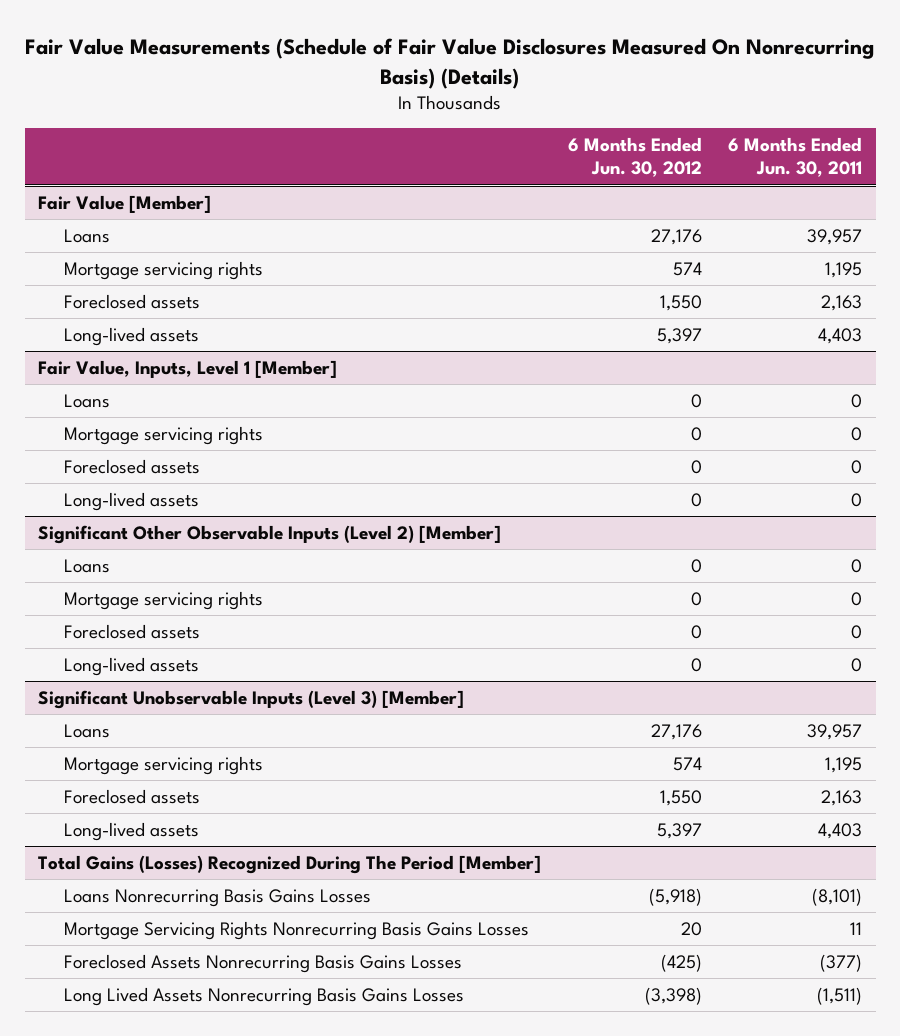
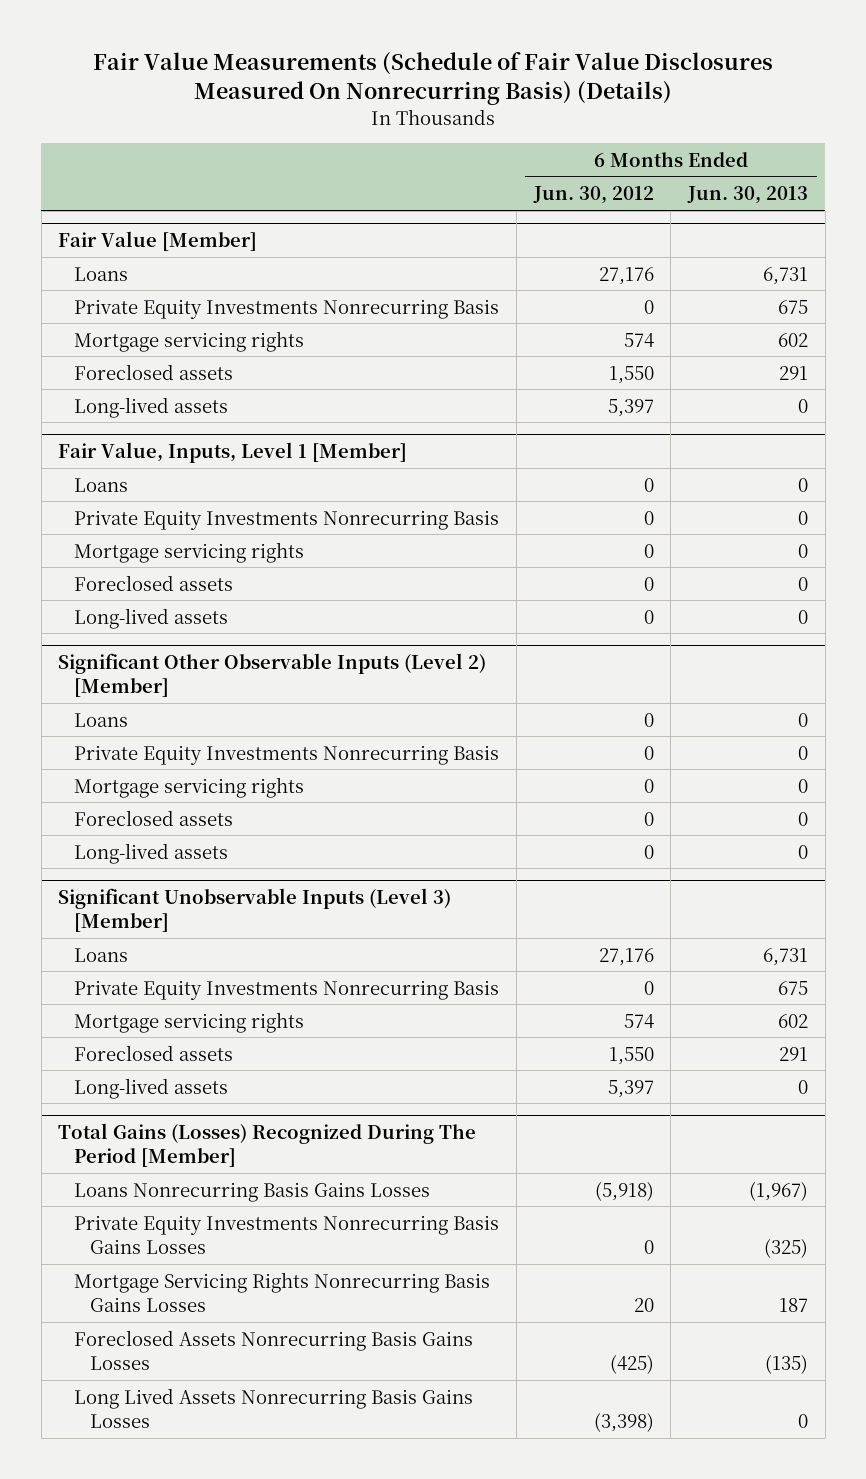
[728,136,863,178] 6 Months Ended Jun. 30, 2011 -> none
none -> [686,186,808,205] Jun. 30, 2013
none -> [74,298,500,319] Private Equity Investments Nonrecurring Basis
none -> [74,509,500,530] Private Equity Investments Nonrecurring Basis
none -> [74,744,500,765] Private Equity Investments Nonrecurring Basis
none -> [74,979,500,1000] Private Equity Investments Nonrecurring Basis
none -> [74,1214,500,1254] Private Equity Investments Nonrecurring Basis Gains Losses

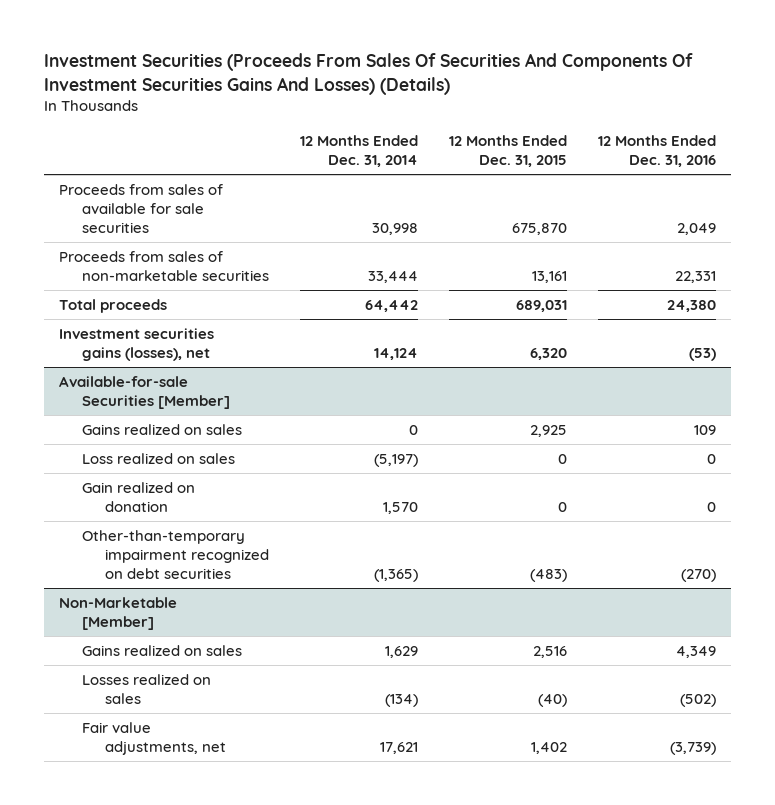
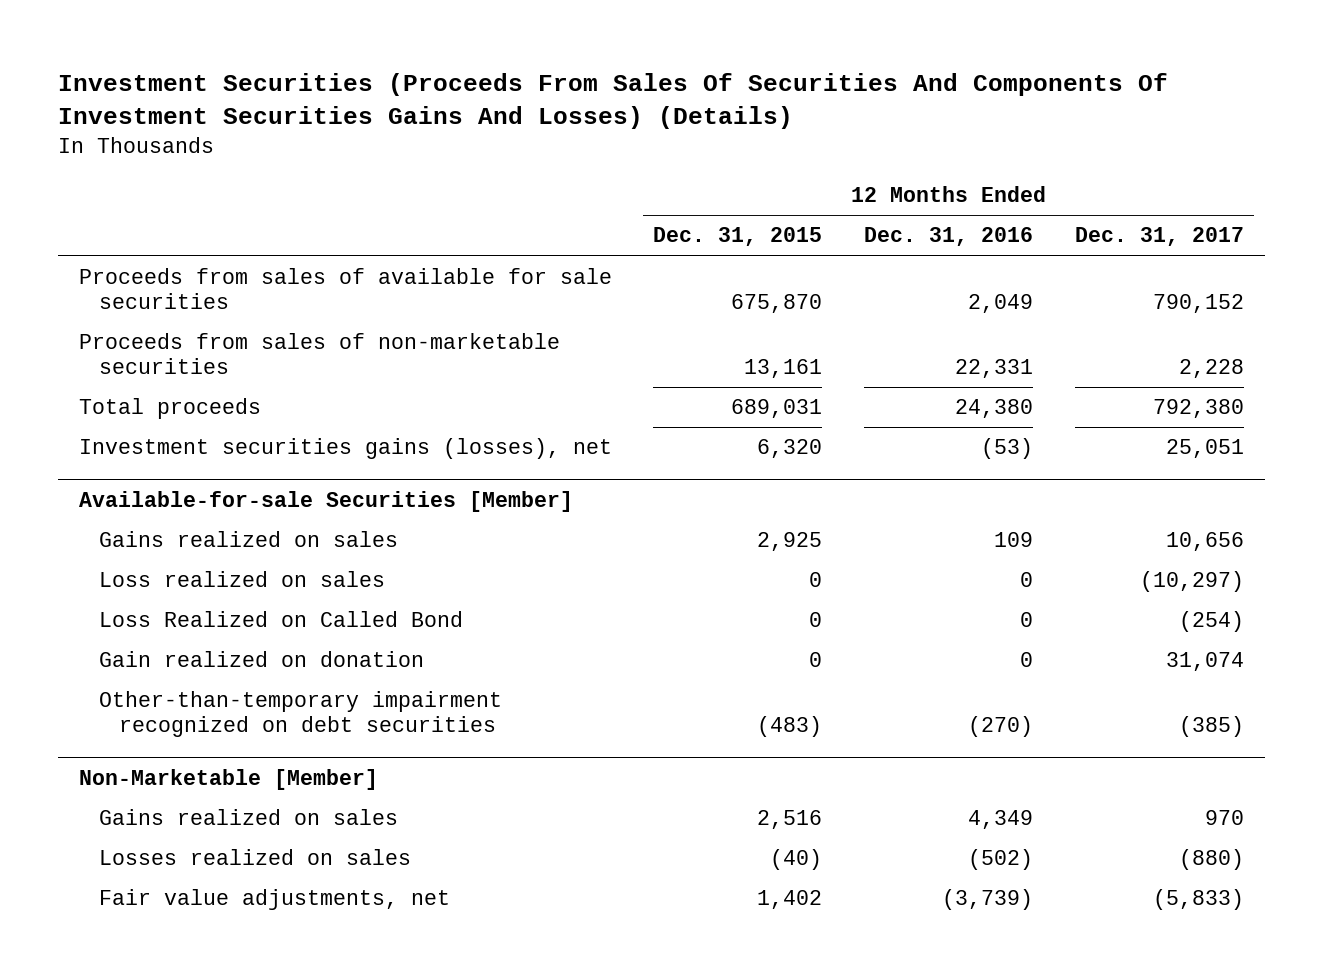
[299,135,418,168] 12 Months Ended Dec. 31, 2014 -> none
none -> [1074,227,1244,247] Dec. 31, 2017
none -> [98,611,463,628] Loss Realized on Called Bond

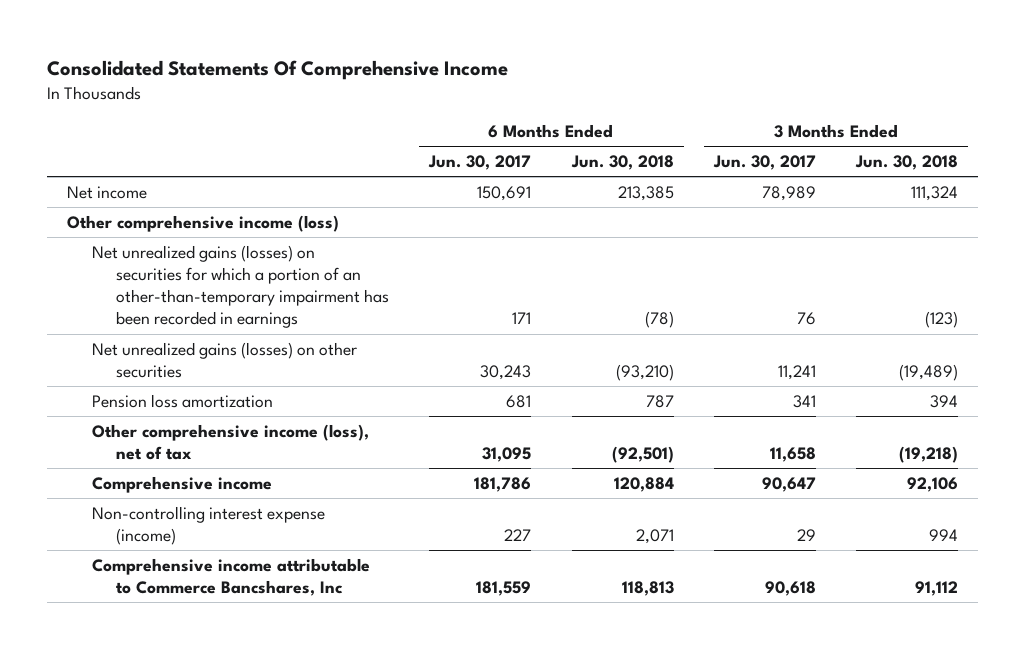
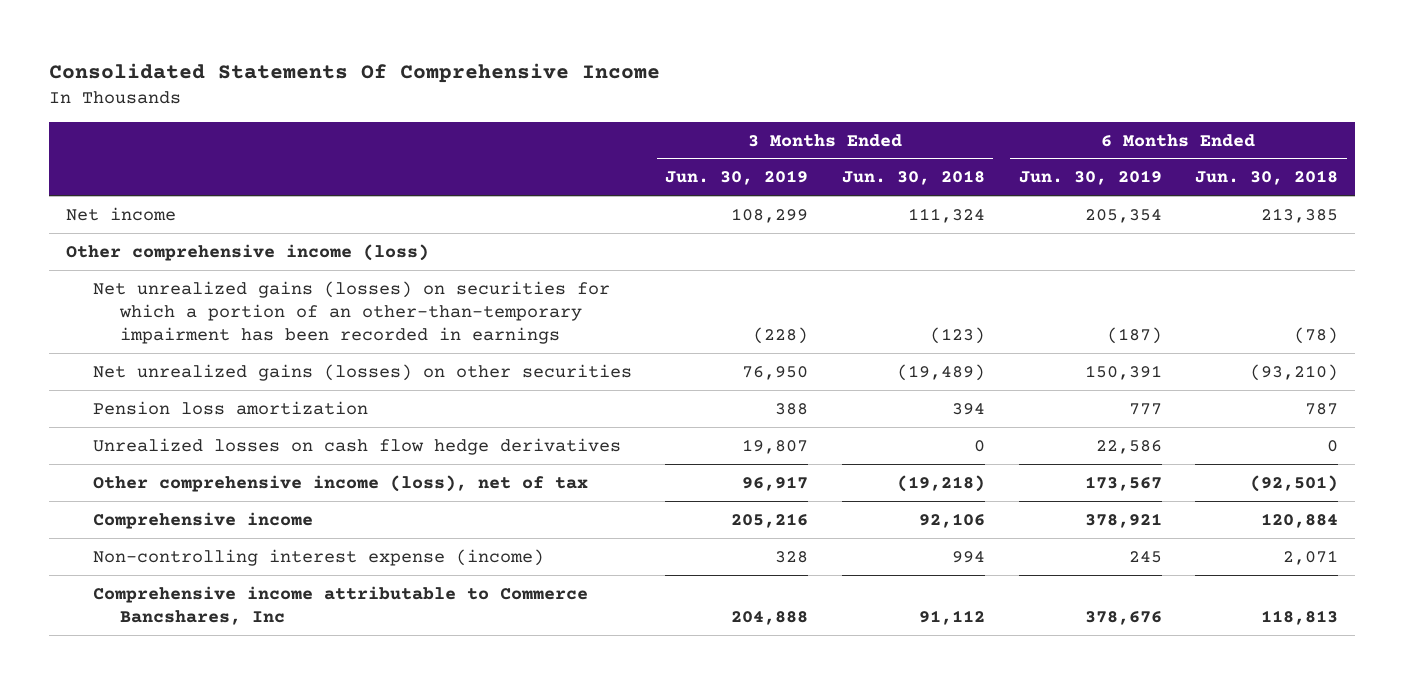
[428,155,532,171] Jun. 30, 2017 -> none
[712,155,816,171] Jun. 30, 2017 -> none
none -> [665,170,809,186] Jun. 30, 2019
none -> [1018,170,1162,186] Jun. 30, 2019
none -> [92,437,621,455] Unrealized losses on cash flow hedge derivatives

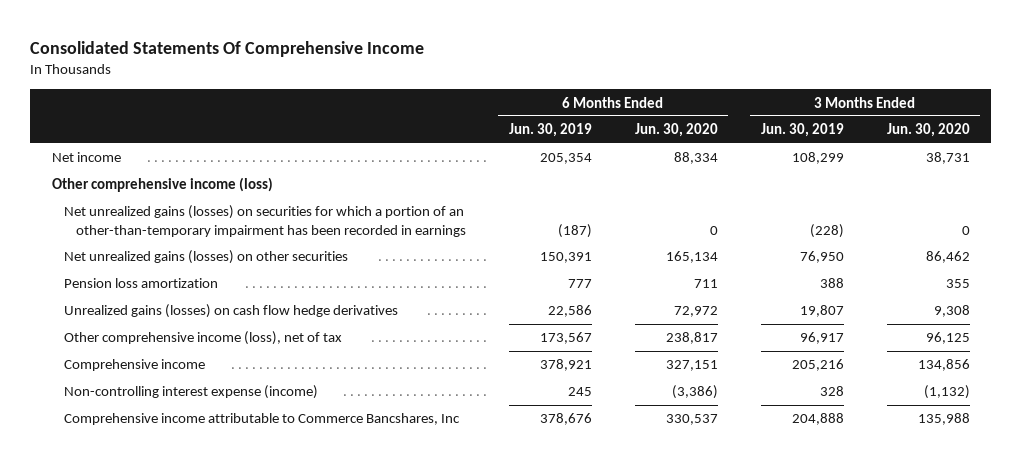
[841,170,985,186] Jun. 30, 2018 -> none
[1195,170,1339,186] Jun. 30, 2018 -> none
none -> [634,123,718,138] Jun. 30, 2020
none -> [886,123,970,138] Jun. 30, 2020
[92,437,621,455] Unrealized losses on cash flow hedge derivatives -> [63,304,398,319] Unrealized gains (losses) on cash flow hedge derivatives

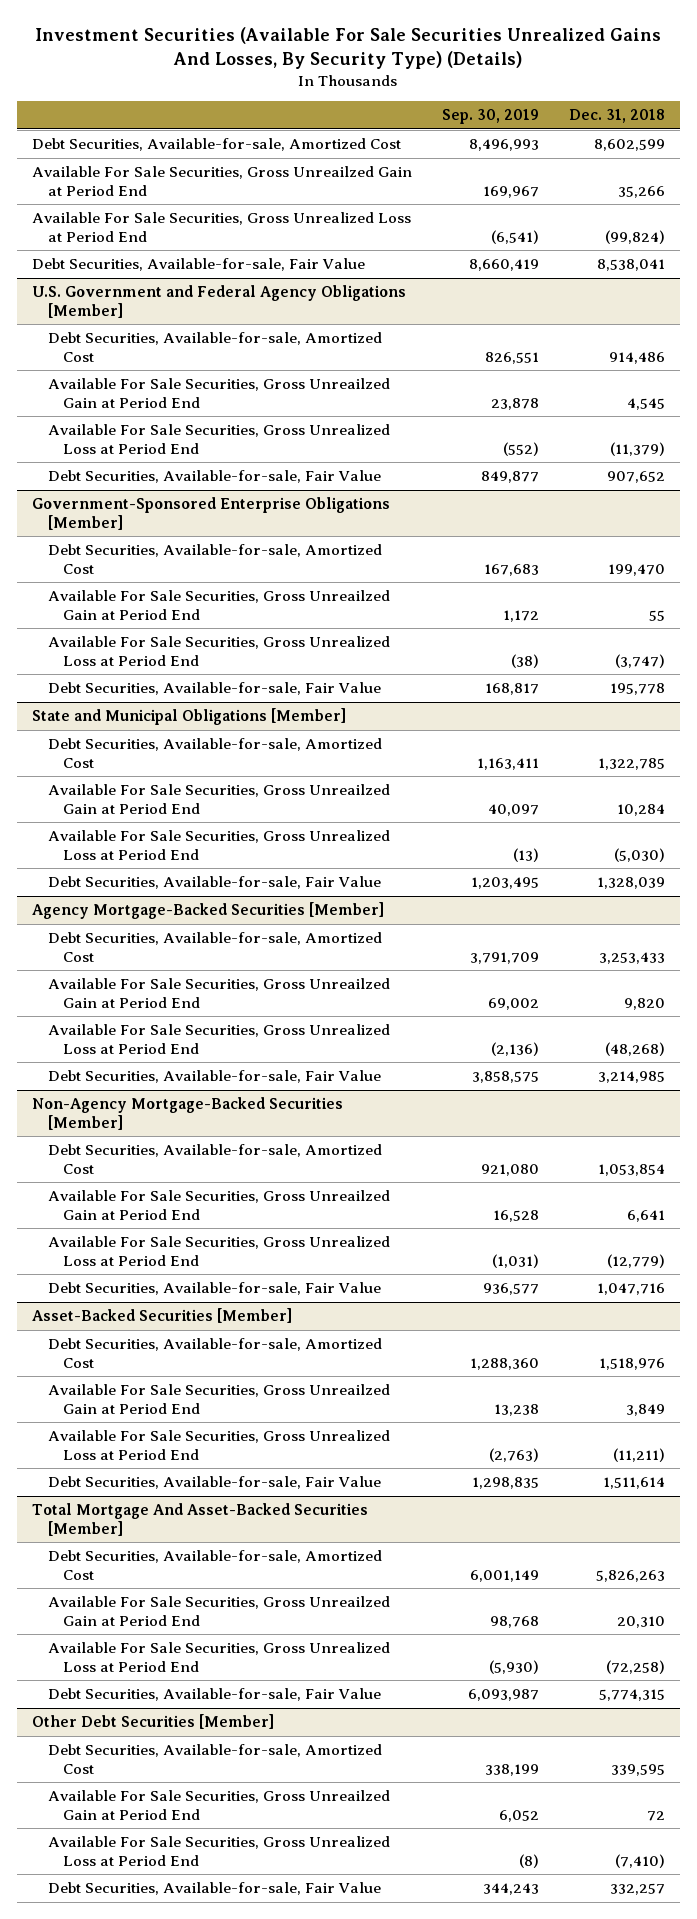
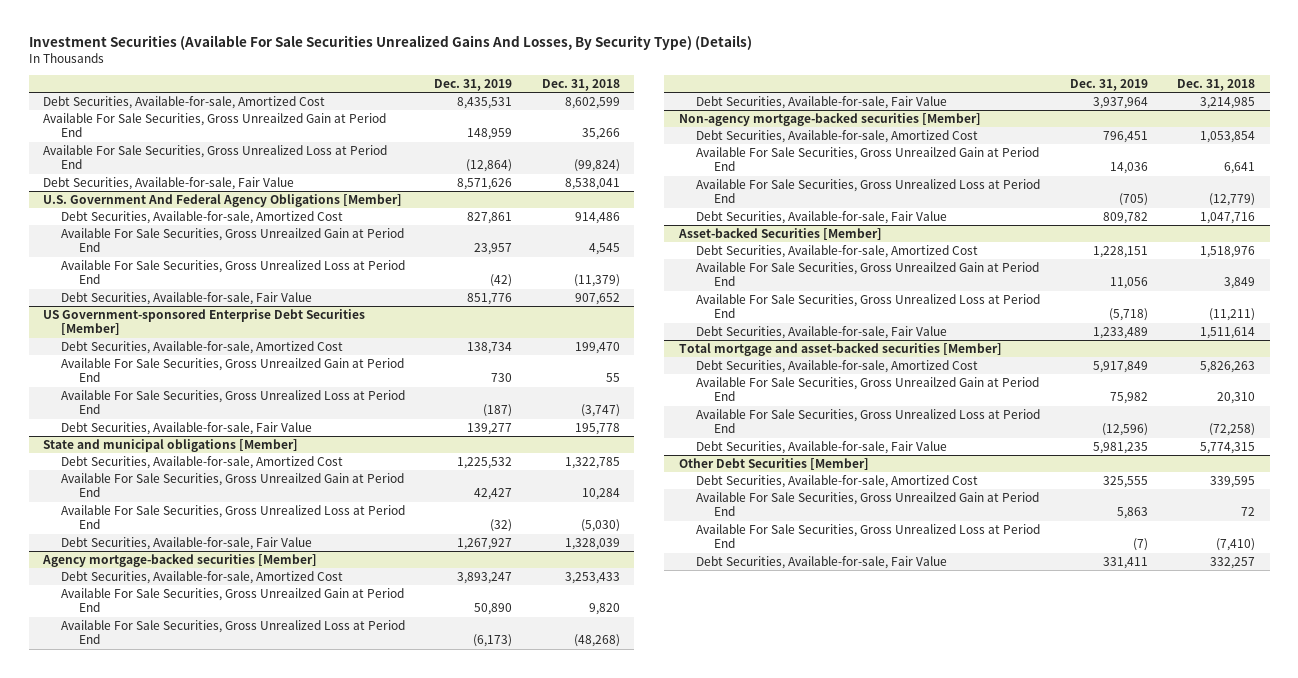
[441,109,539,125] Sep. 30, 2019 -> none
none -> [434,78,513,91] Dec. 31, 2019
[31,285,406,318] U.S. Government and Federal Agency Obligations [Member] -> [43,194,403,208] U.S. Government And Federal Agency Obligations [Member]
[31,497,390,530] Government-Sponsored Enterprise Obligations [Member] -> [43,309,366,336] US Government-sponsored Enterprise Debt Securities [Member]
[31,708,346,726] State and Municipal Obligations [Member] -> [43,439,299,453] State and municipal obligations [Member]
[31,902,384,920] Agency Mortgage-Backed Securities [Member] -> [42,554,318,568] Agency mortgage-backed securities [Member]
[31,1097,343,1130] Non-Agency Mortgage-Backed Securities [Member] -> [678,113,981,127] Non-agency mortgage-backed securities [Member]
[31,1308,292,1324] Asset-Backed Securities [Member] -> [677,228,882,241] Asset-backed Securities [Member]
[31,1503,368,1536] Total Mortgage And Asset-Backed Securities [Member] -> [678,343,1002,357] Total mortgage and asset-backed securities [Member]

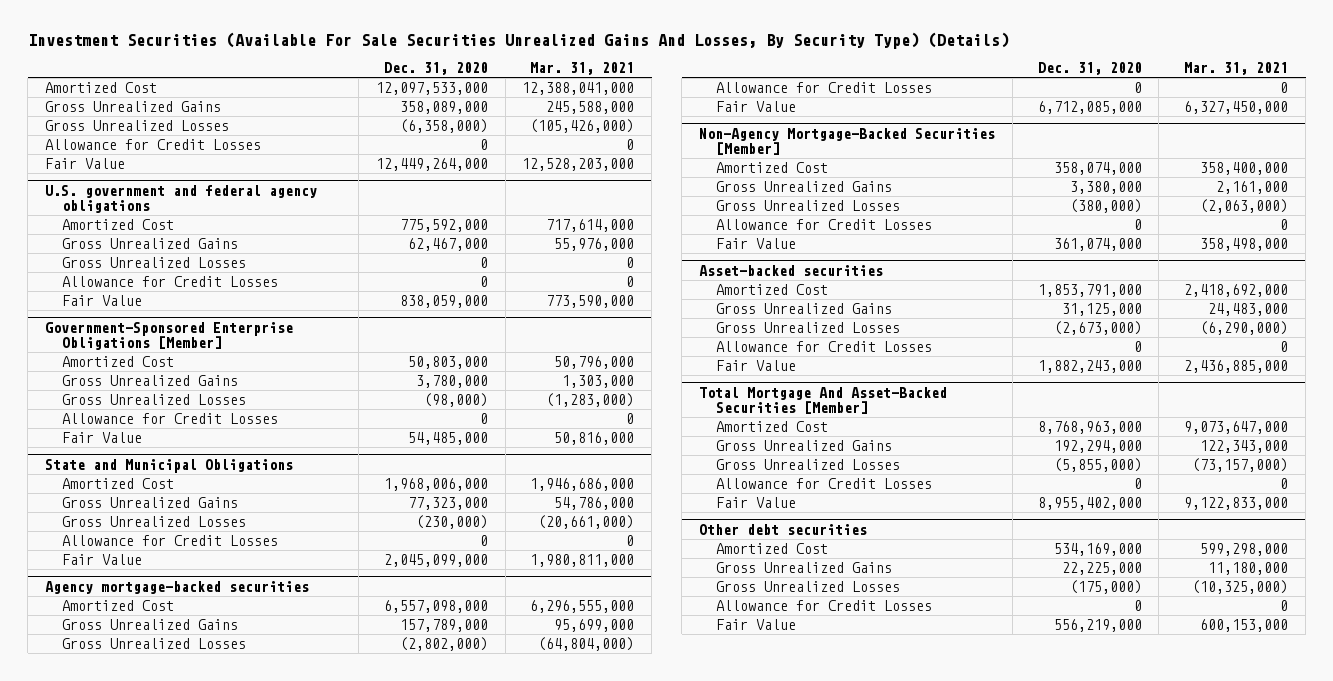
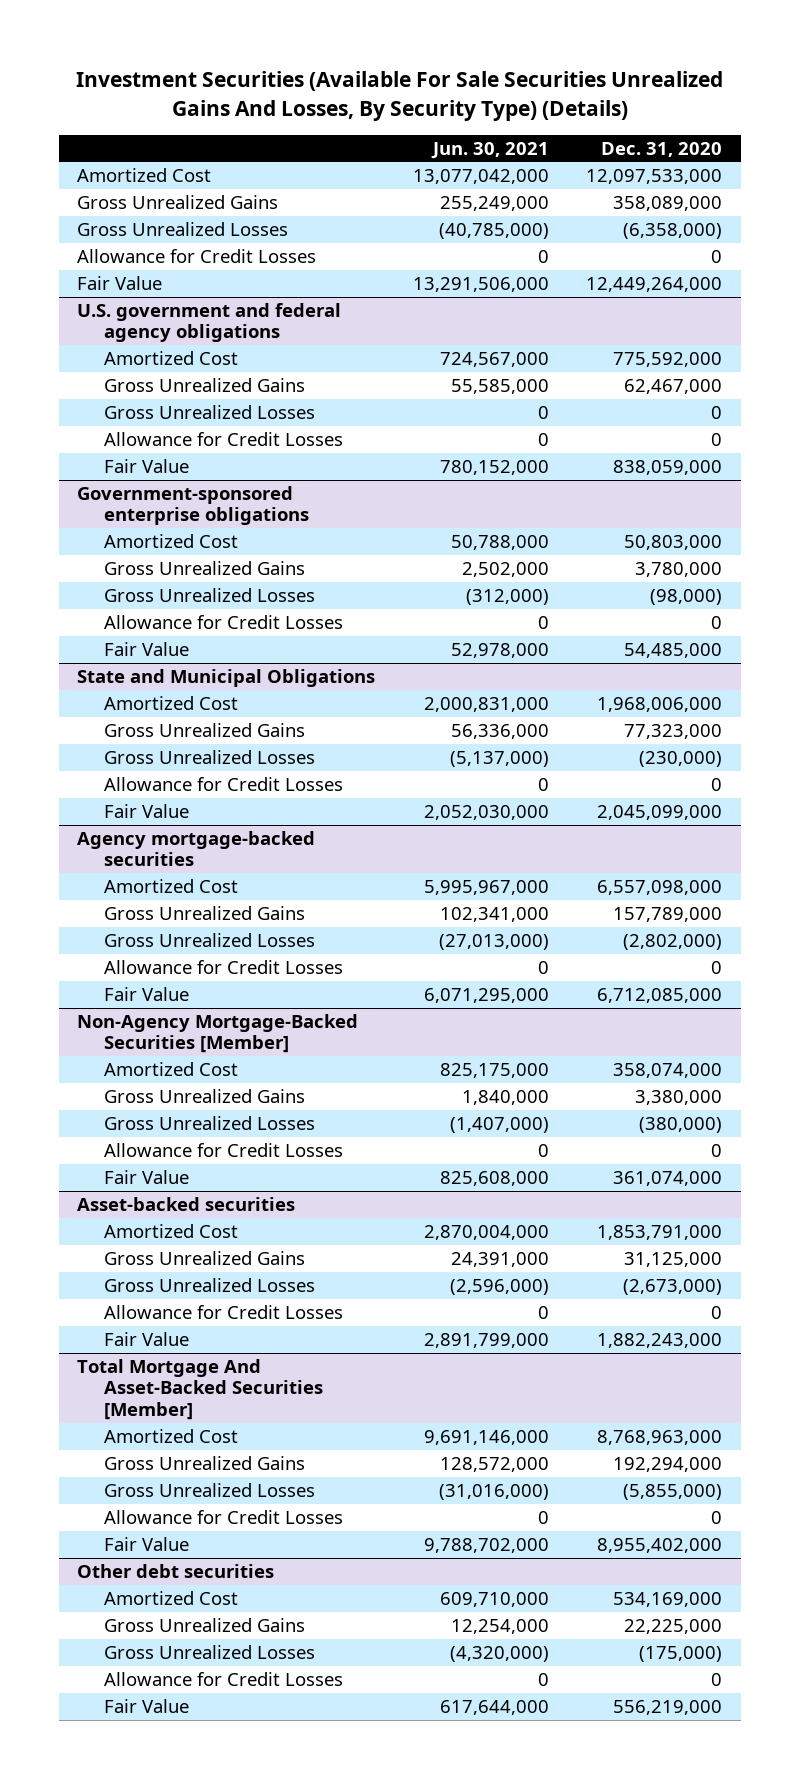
[530,62,635,76] Mar. 31, 2021 -> none
none -> [430,141,549,159] Jun. 30, 2021
[45,321,294,350] Government-Sponsored Enterprise Obligations [Member] -> [77,485,310,526] Government-sponsored enterprise obligations

